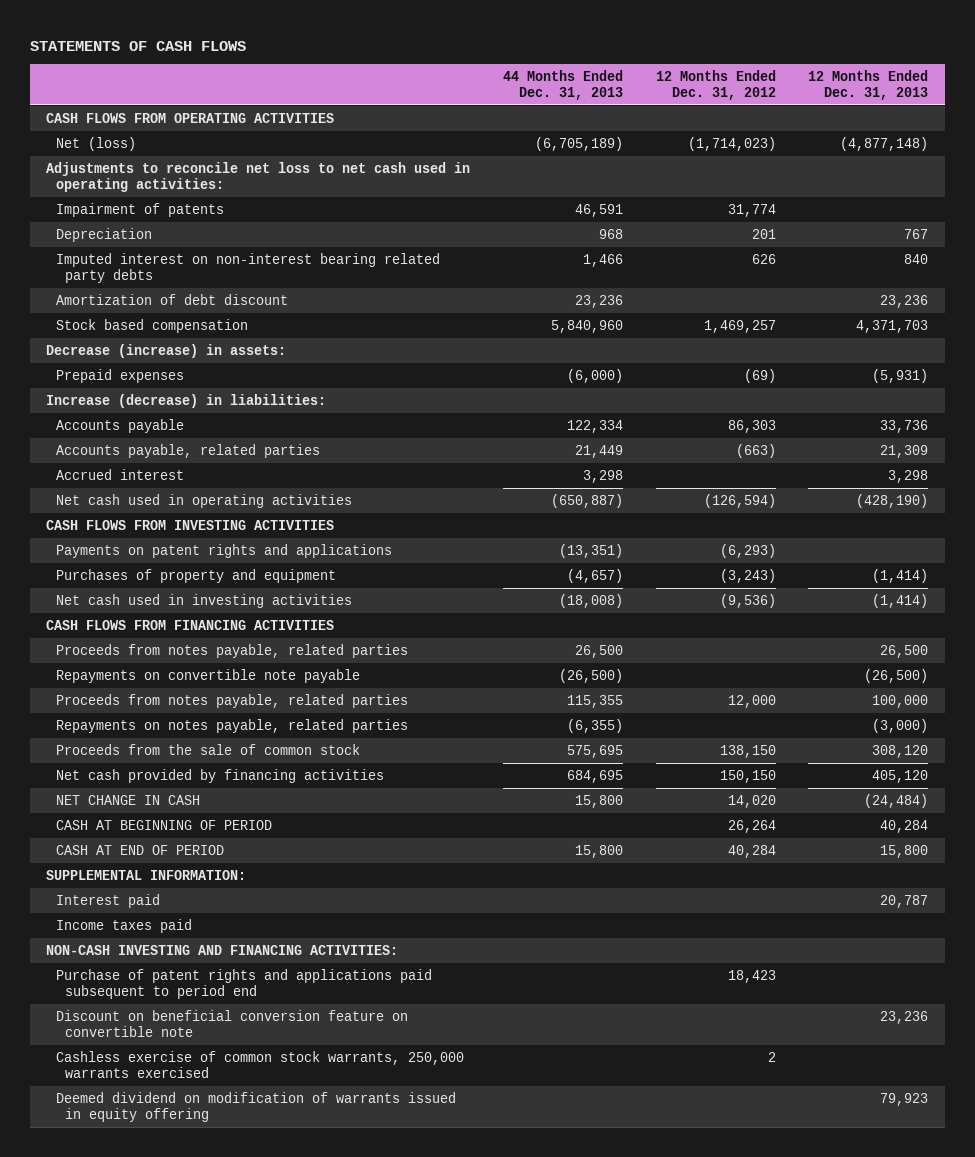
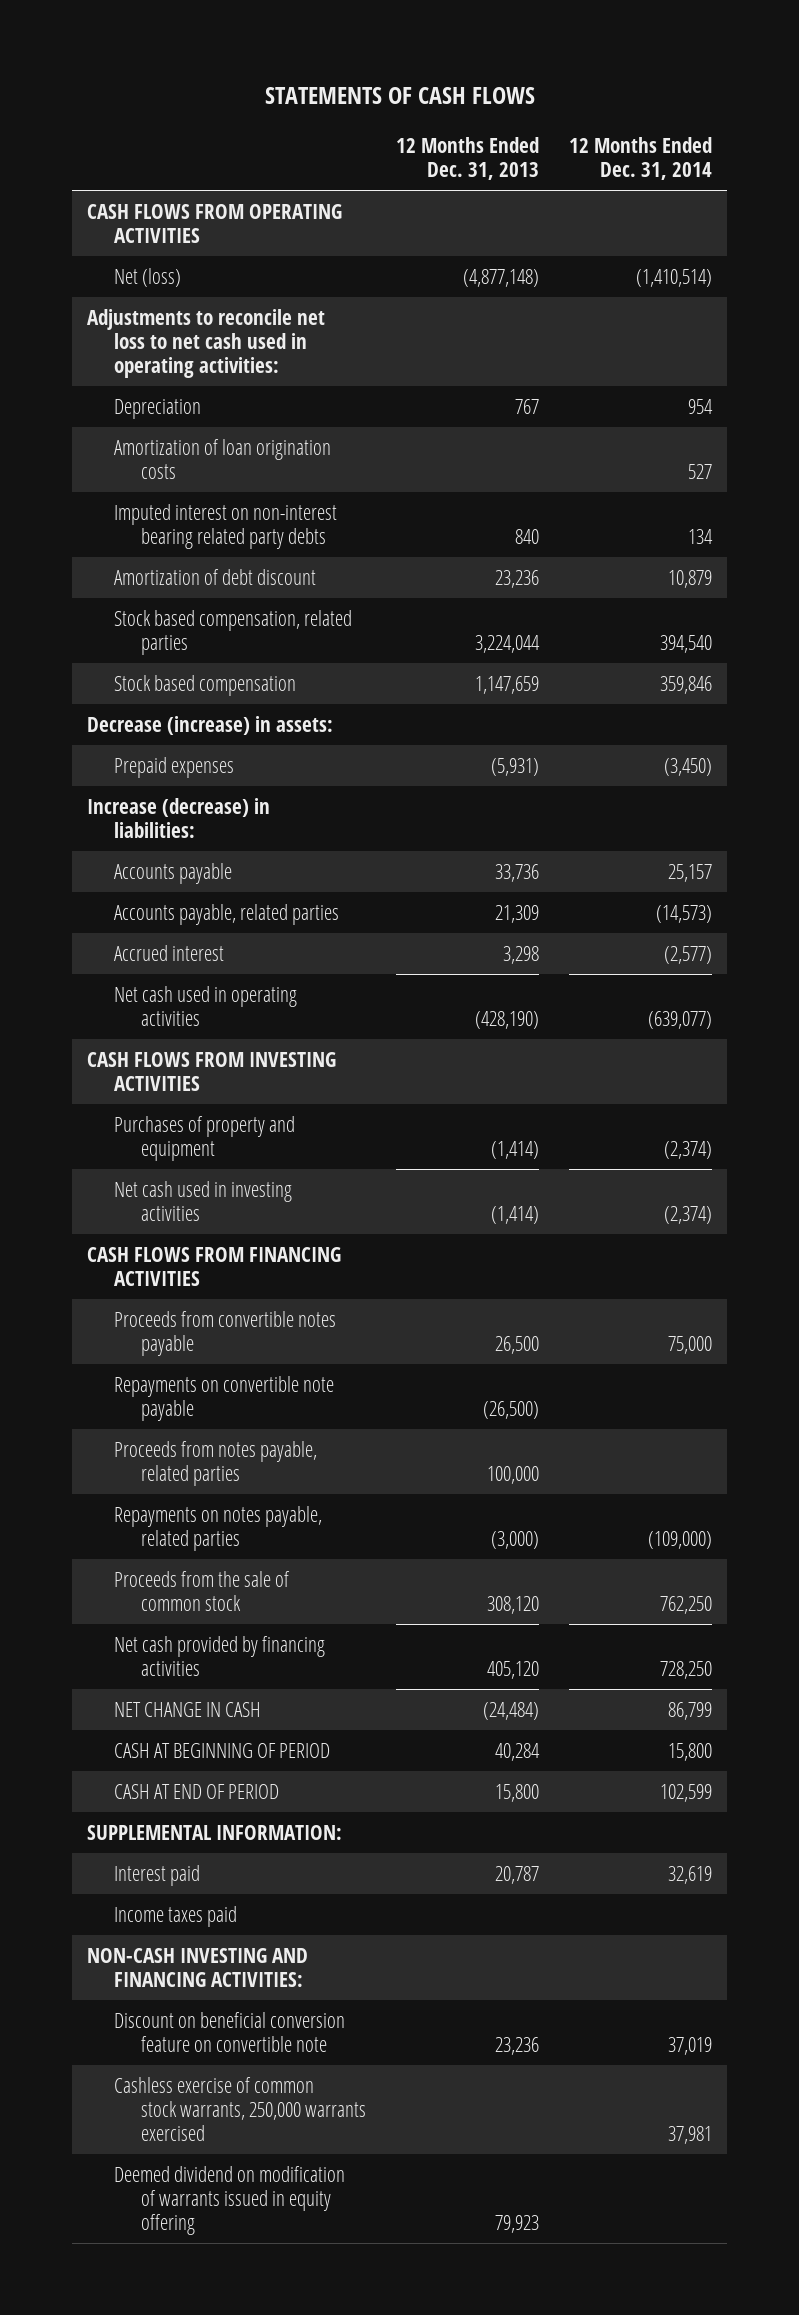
[502,69,623,100] 44 Months Ended Dec. 31, 2013 -> none
[655,69,776,100] 12 Months Ended Dec. 31, 2012 -> none
none -> [568,136,712,181] 12 Months Ended Dec. 31, 2014
[55,202,224,217] Impairment of patents -> none
none -> [113,438,331,480] Amortization of loan origination costs
none -> [113,609,352,656] Stock based compensation, related parties
[856,319,929,333] 4,371,703 -> [474,675,539,694] 1,147,659
[55,543,392,558] Payments on patent rights and applications -> none
[55,643,408,658] Proceeds from notes payable, related parties -> [113,1310,336,1357] Proceeds from convertible notes payable
[55,968,432,999] Purchase of patent rights and applications paid subsequent to period end -> none

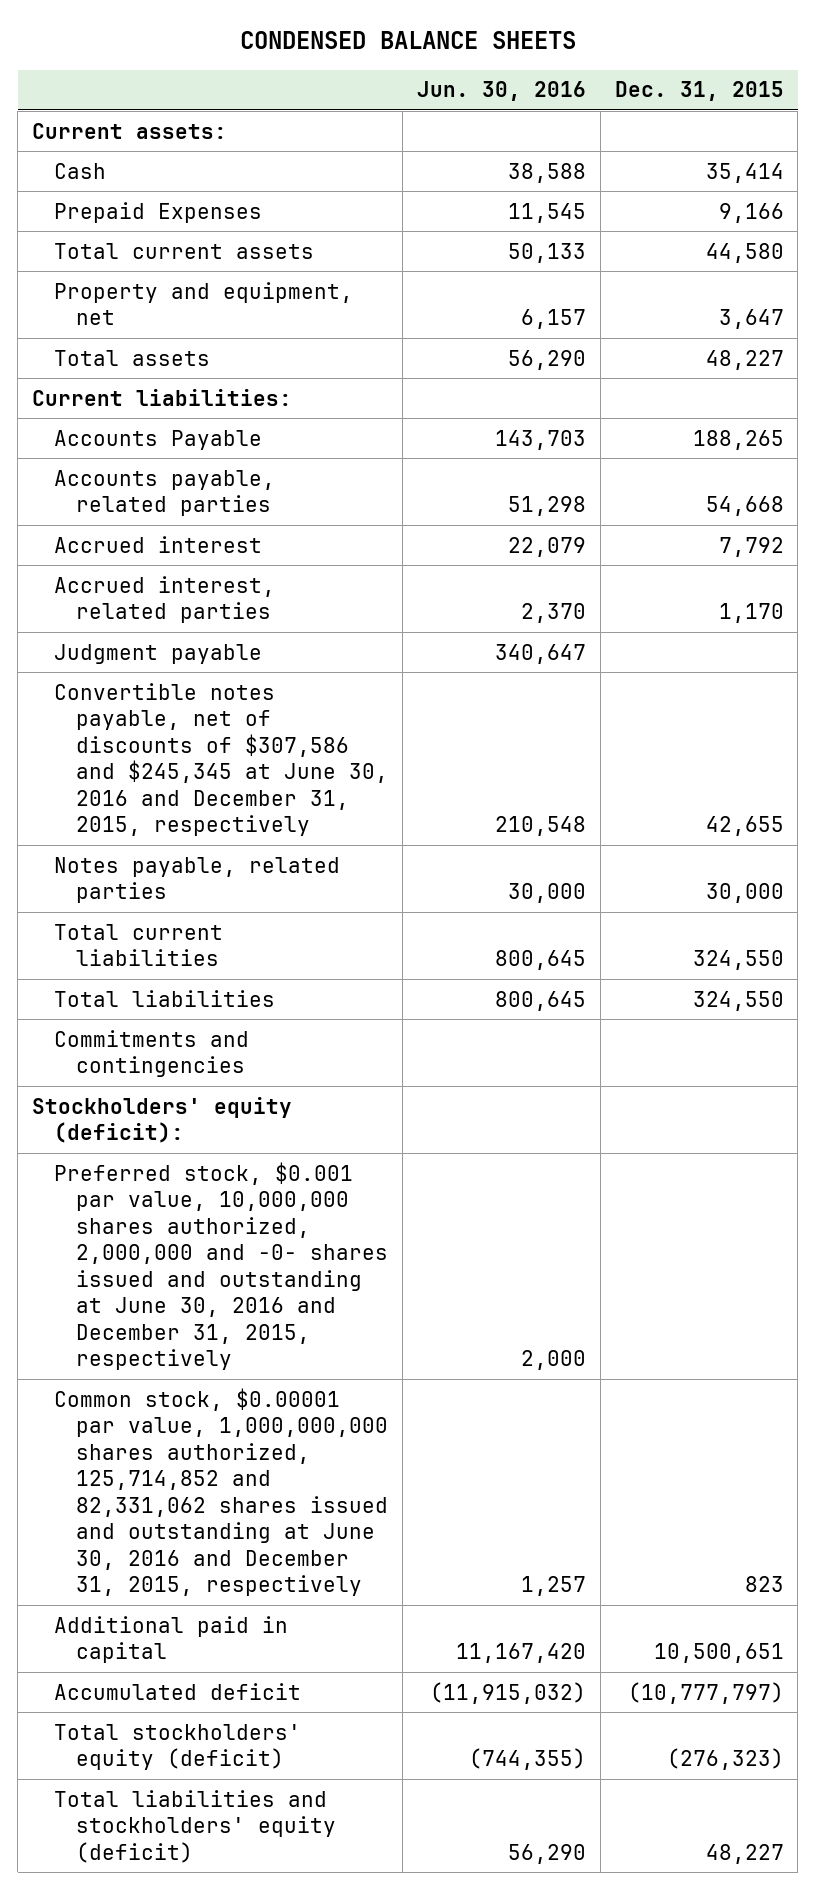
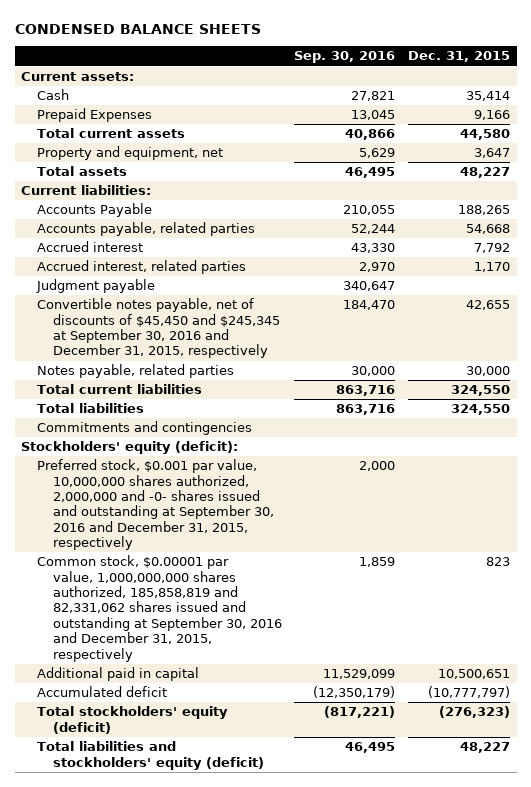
[416,81,586,102] Jun. 30, 2016 -> none
none -> [294,51,396,64] Sep. 30, 2016
[54,682,388,837] Convertible notes payable, net of discounts of $307,586 and $245,345 at June 30, 2016 and December 31, 2015, respectively -> [36,298,280,359] Convertible notes payable, net of discounts of $45,450 and $245,345 at September 30, 2016 and December 31, 2015, respectively
[54,1161,388,1371] Preferred stock, $0.001 par value, 10,000,000 shares authorized, 2,000,000 and -0- shares issued and outstanding at June 30, 2016 and December 31, 2015, respectively -> [36,459,274,551] Preferred stock, $0.001 par value, 10,000,000 shares authorized, 2,000,000 and -0- shares issued and outstanding at September 30, 2016 and December 31, 2015, respectively
[54,1387,388,1597] Common stock, $0.00001 par value, 1,000,000,000 shares authorized, 125,714,852 and 82,331,062 shares issued and outstanding at June 30, 2016 and December 31, 2015, respectively -> [36,555,282,662] Common stock, $0.00001 par value, 1,000,000,000 shares authorized, 185,858,819 and 82,331,062 shares issued and outstanding at September 30, 2016 and December 31, 2015, respectively

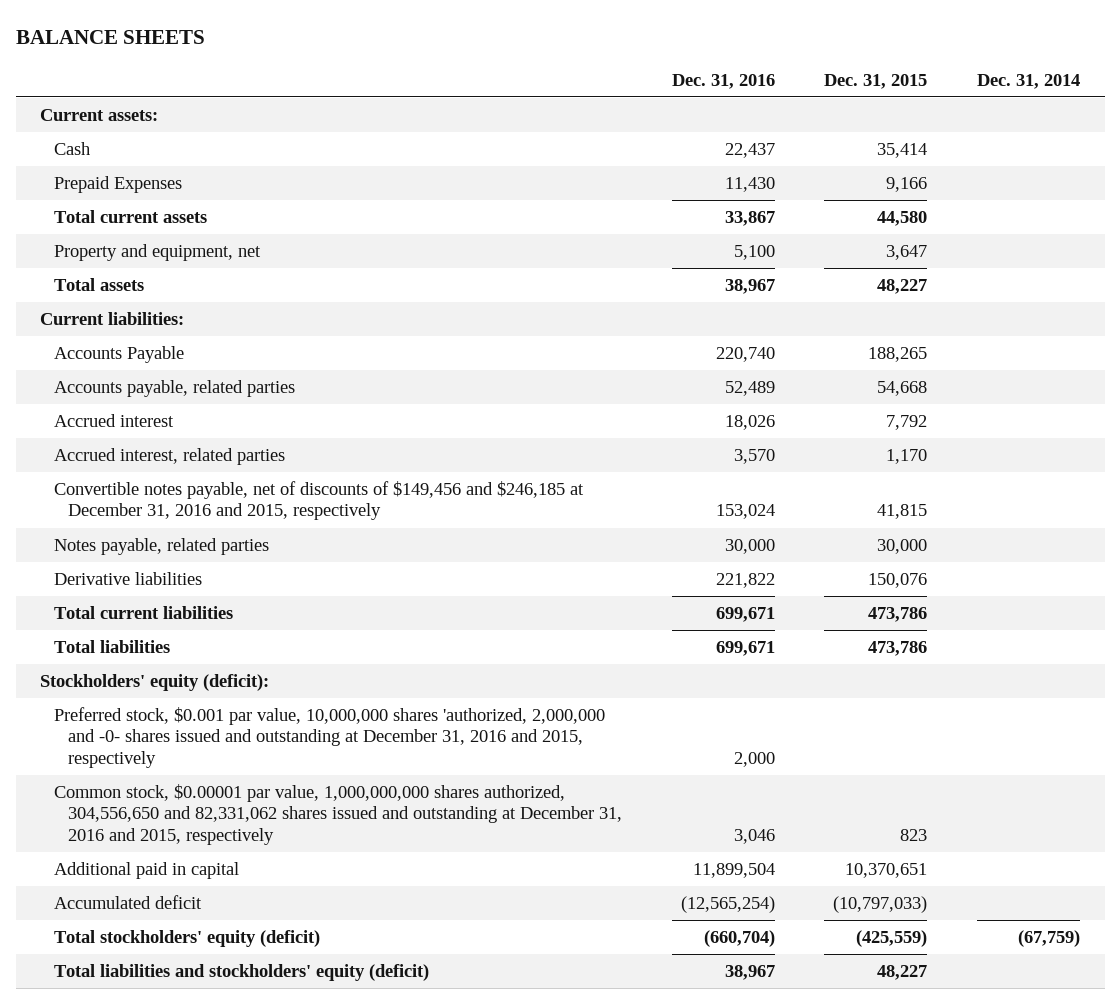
[14,23,261,34] CONDENSED BALANCE SHEETS -> [15,30,205,45] BALANCE SHEETS
[294,51,396,64] Sep. 30, 2016 -> none
none -> [671,73,775,89] Dec. 31, 2016
none -> [976,73,1080,89] Dec. 31, 2014
[35,279,155,294] Judgment payable -> none
[36,298,280,359] Convertible notes payable, net of discounts of $45,450 and $245,345 at September 30, 2016 and December 31, 2015, respectively -> [54,481,585,521] Convertible notes payable, net of discounts of $149,456 and $246,185 at December 31, 2016 and 2015, respectively
[466,300,511,311] 42,655 -> [877,504,928,520] 41,815
[36,421,252,436] Commitments and contingencies -> none
none -> [54,572,203,586] Derivative liabilities
[451,385,511,397] 324,550 -> [868,607,928,623] 473,786
[451,404,511,416] 324,550 -> [868,641,928,657] 473,786
[36,459,274,551] Preferred stock, $0.001 par value, 10,000,000 shares authorized, 2,000,000 and -0- shares issued and outstanding at September 30, 2016 and December 31, 2015, respectively -> [54,707,606,768] Preferred stock, $0.001 par value, 10,000,000 shares 'authorized, 2,000,000 and -0- shares issued and outstanding at December 31, 2016 and 2015, respectively
[36,555,282,662] Common stock, $0.00001 par value, 1,000,000,000 shares authorized, 185,858,819 and 82,331,062 shares issued and outstanding at September 30, 2016 and December 31, 2015, respectively -> [54,784,622,845] Common stock, $0.00001 par value, 1,000,000,000 shares authorized, 304,556,650 and 82,331,062 shares issued and outstanding at December 31, 2016 and 2015, respectively
[438,669,511,680] 10,500,651 -> [845,863,928,879] 10,370,651
[428,686,511,699] (10,777,797) -> [833,896,928,914] (10,797,033)
[439,706,511,719] (276,323) -> [856,930,928,948] (425,559)

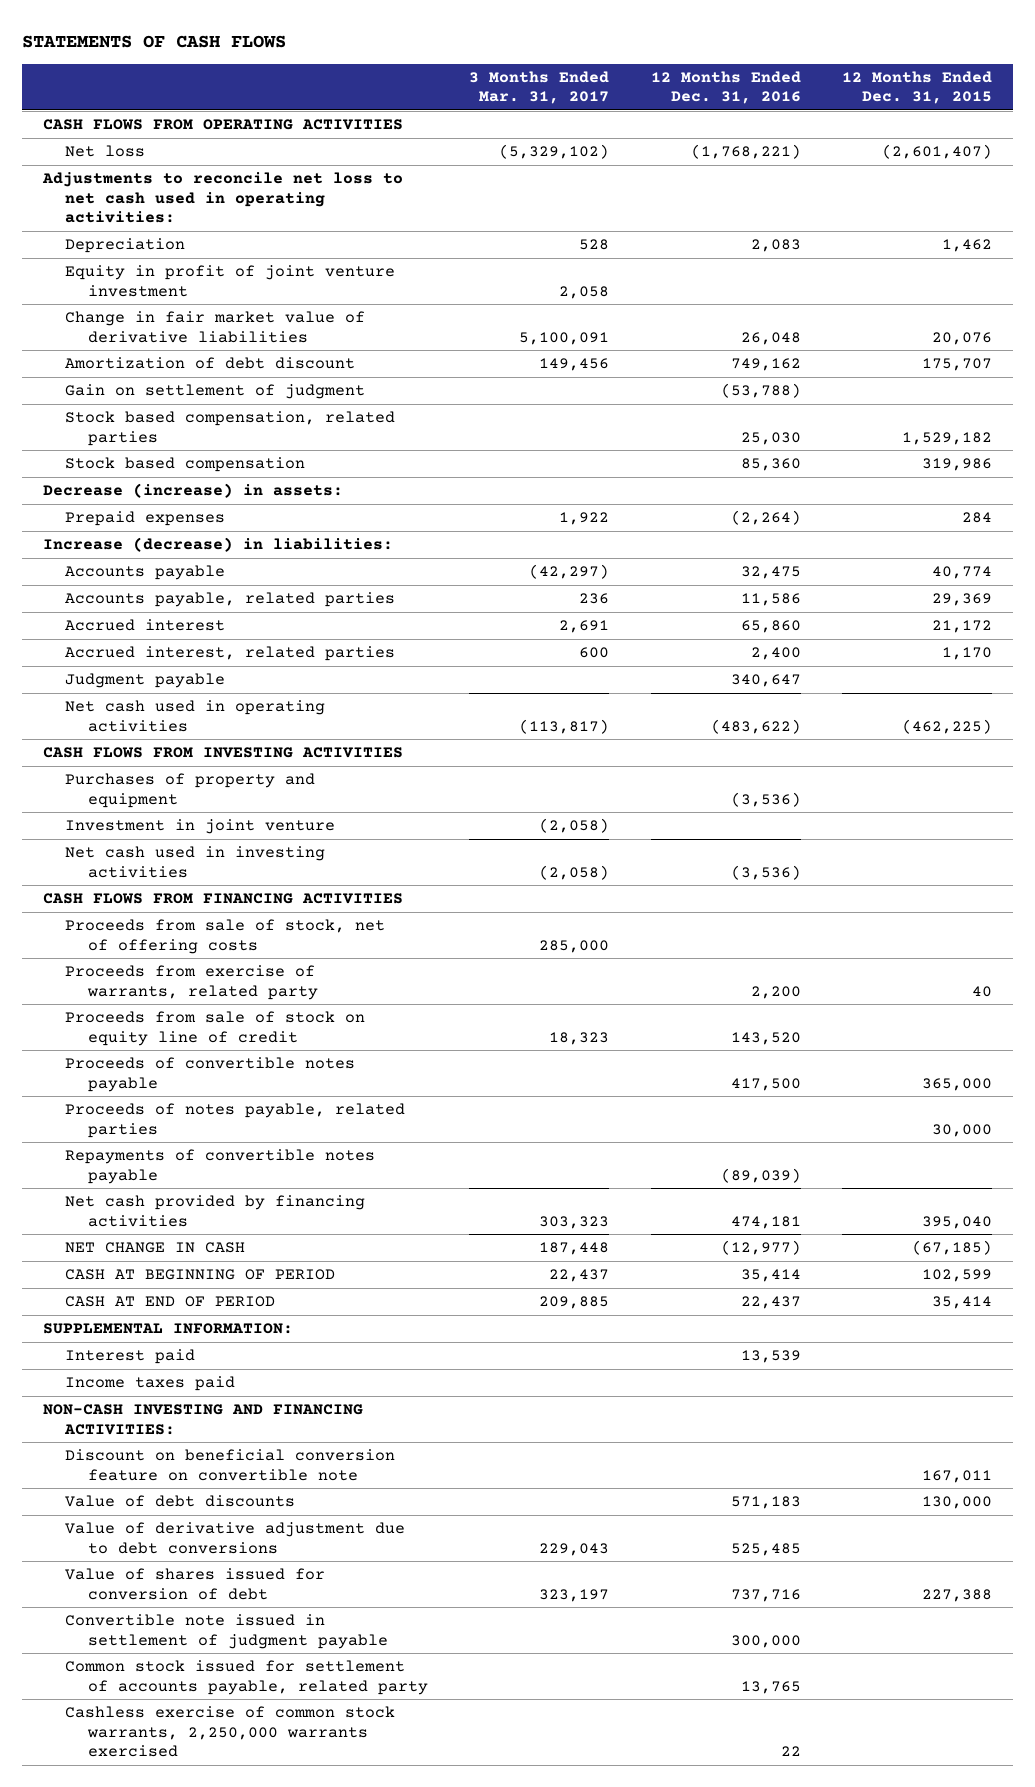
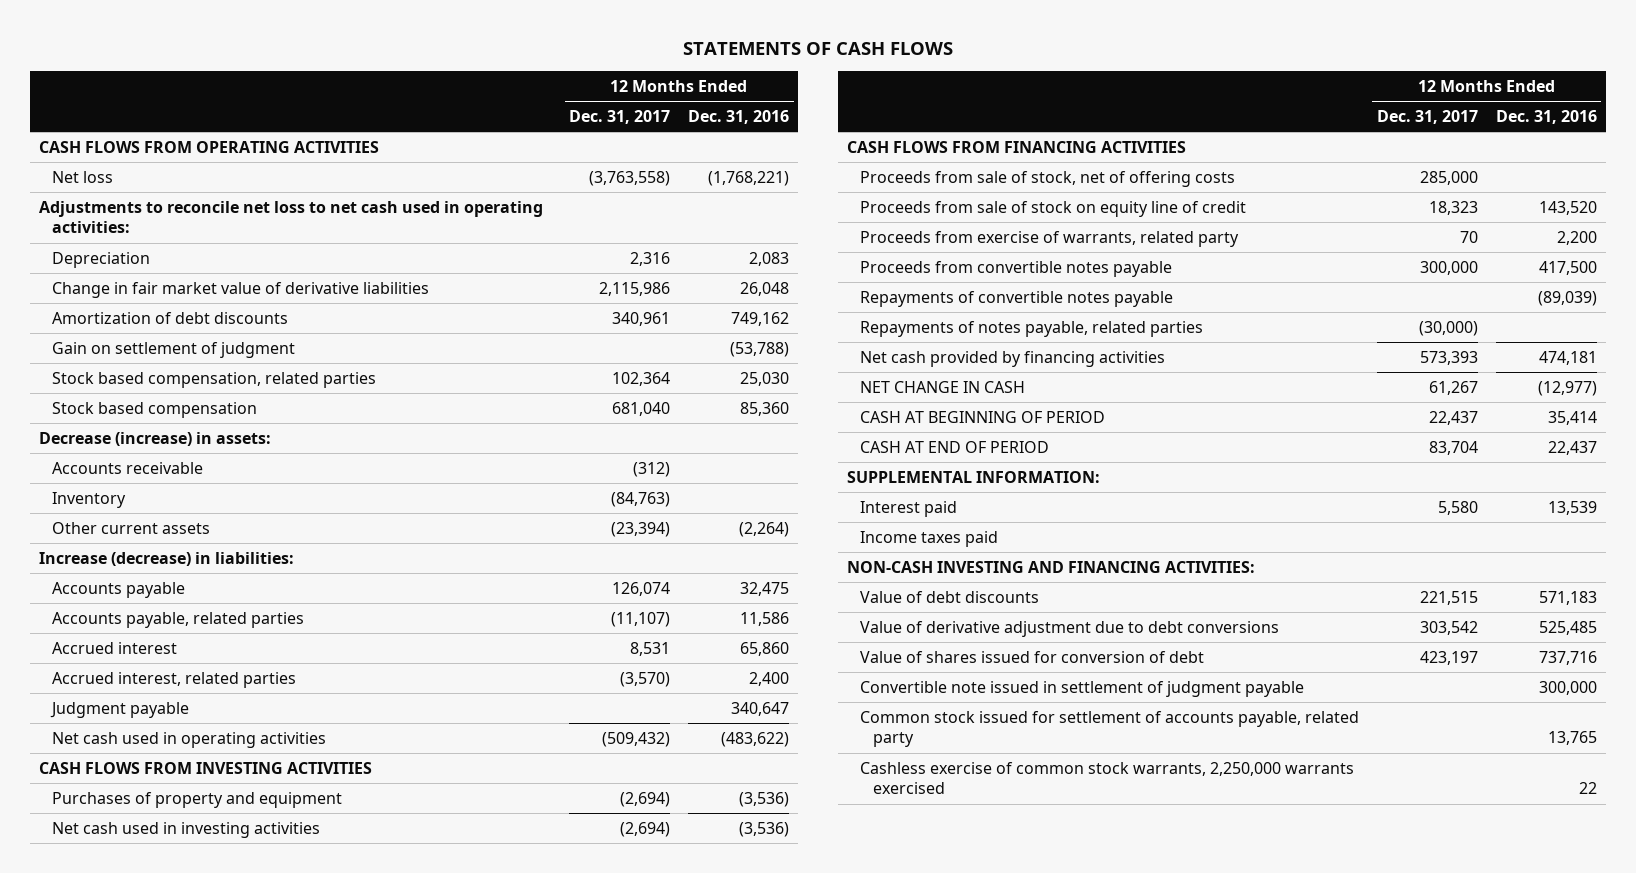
[469,70,610,105] 3 Months Ended Mar. 31, 2017 -> none
[842,70,993,105] 12 Months Ended Dec. 31, 2015 -> none
none -> [569,109,671,124] Dec. 31, 2017
[65,265,396,297] Equity in profit of joint venture investment -> none
[65,357,356,370] Amortization of debt discount -> [52,311,289,324] Amortization of debt discounts
none -> [52,461,204,474] Accounts receivable
none -> [52,491,127,508] Inventory
[65,511,226,527] Prepaid expenses -> [52,521,211,534] Other current assets
[65,819,336,835] Investment in joint venture -> none
[65,1103,406,1138] Proceeds of notes payable, related parties -> none
[65,965,318,1000] Proceeds from exercise of warrants, related party -> [859,230,1239,247] Proceeds from exercise of warrants, related party
[65,1057,356,1092] Proceeds of convertible notes payable -> [859,260,1172,277] Proceeds from convertible notes payable
none -> [859,320,1203,337] Repayments of notes payable, related parties
[65,1449,396,1481] Discount on beneficial conversion feature on convertible note -> none

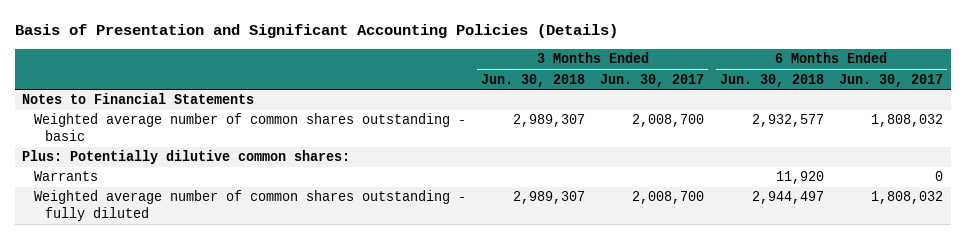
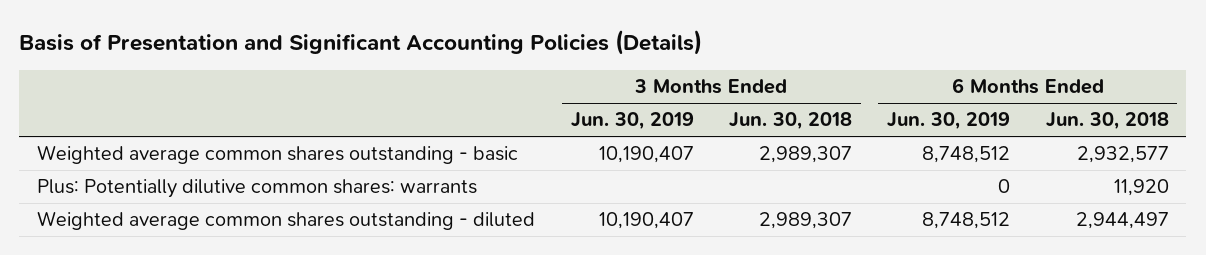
[600,73,705,87] Jun. 30, 2017 -> none
[838,73,943,87] Jun. 30, 2017 -> none
none -> [570,112,694,131] Jun. 30, 2019
none -> [887,112,1011,131] Jun. 30, 2019
[22,93,255,105] Notes to Financial Statements -> none
[22,150,351,165] Plus: Potentially dilutive common shares: -> none
[33,113,466,142] Weighted average number of common shares outstanding - basic -> [37,145,519,165] Weighted average common shares outstanding - basic
[33,171,98,182] Warrants -> [37,179,478,199] Plus: Potentially dilutive common shares: warrants
[33,190,466,222] Weighted average number of common shares outstanding - fully diluted -> [37,211,536,231] Weighted average common shares outstanding - diluted

